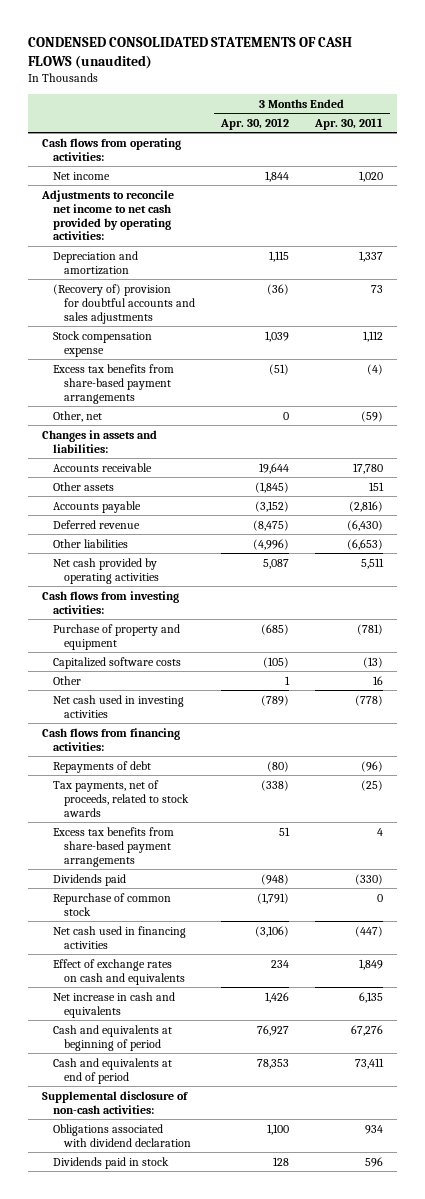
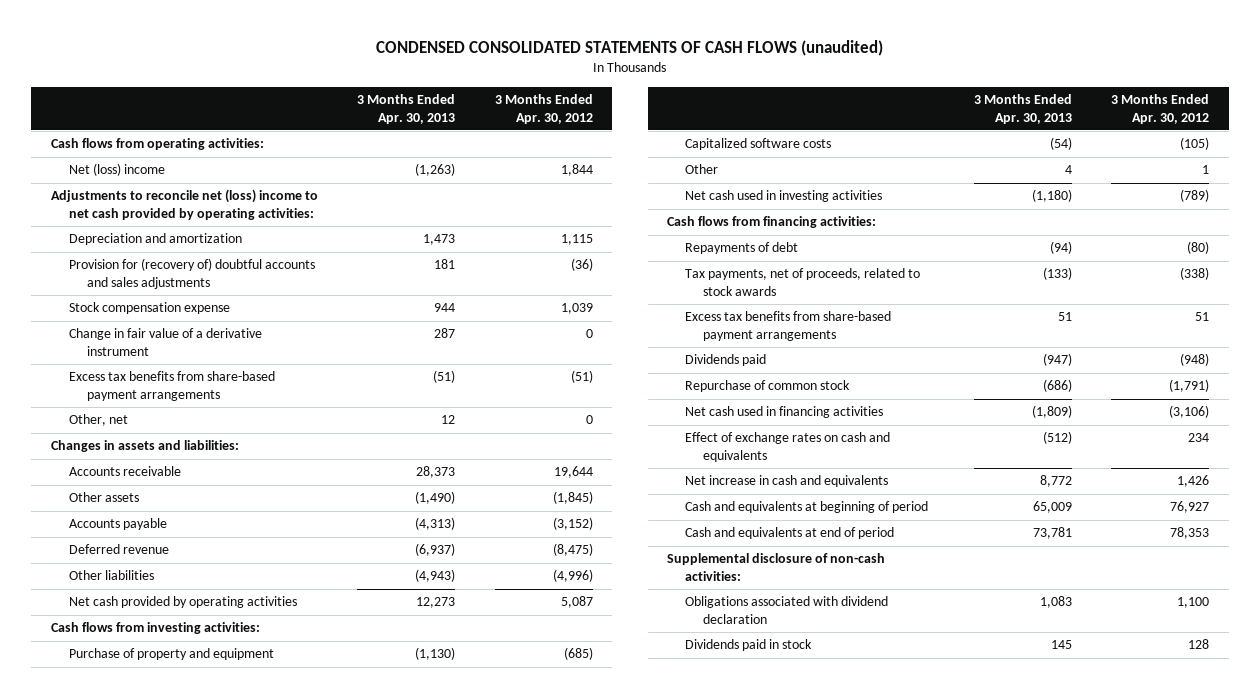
[314,117,384,130] Apr. 30, 2011 -> none
none -> [357,93,456,124] 3 Months Ended Apr. 30, 2013
[52,171,110,180] Net income -> [68,163,165,177] Net (loss) income
[40,189,174,241] Adjustments to reconcile net income to net cash provided by operating activities: -> [50,189,318,221] Adjustments to reconcile net (loss) income to net cash provided by operating activities:
[52,283,195,324] (Recovery of) provision for doubtful accounts and sales adjustments -> [68,258,315,290] Provision for (recovery of) doubtful accounts and sales adjustments
none -> [68,328,262,357] Change in fair value of a derivative instrument

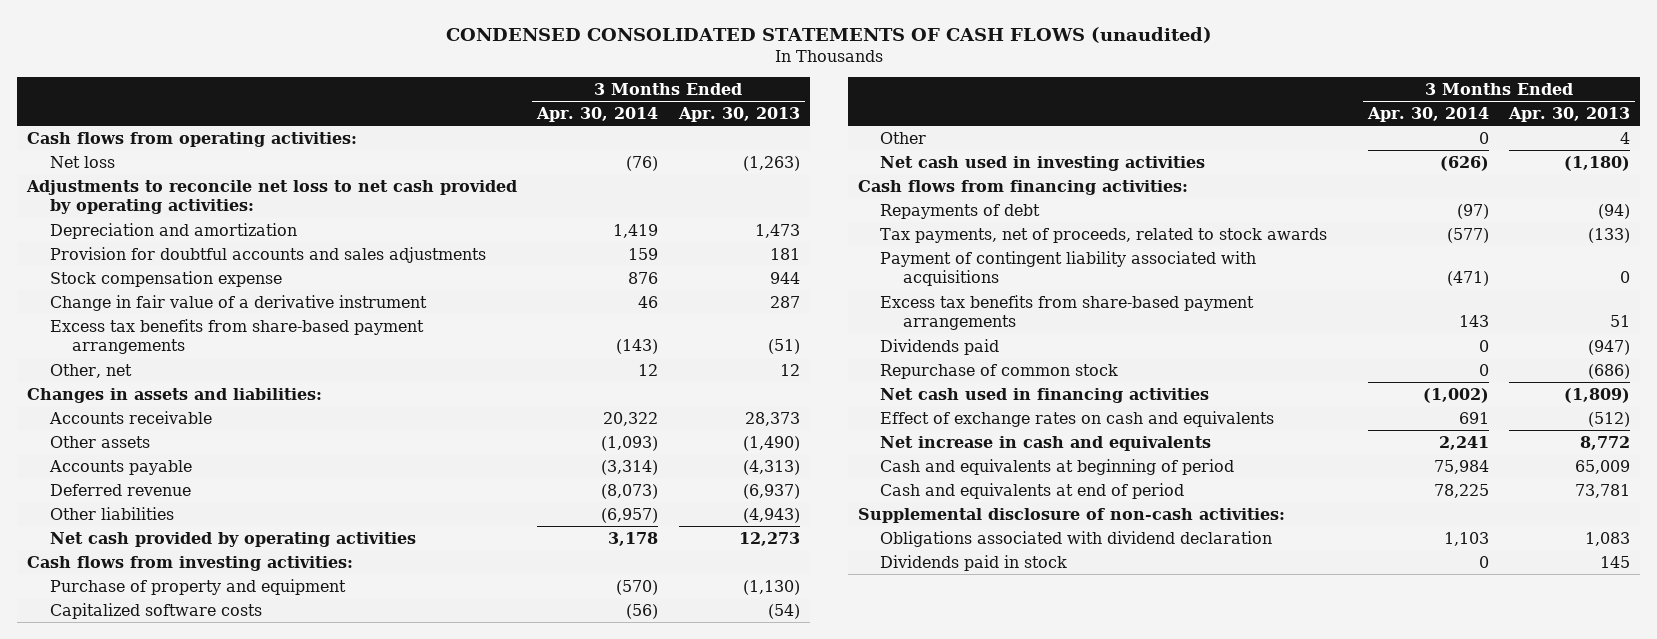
[494,93,593,124] 3 Months Ended Apr. 30, 2012 -> none
none -> [536,106,659,122] Apr. 30, 2014
[68,163,165,177] Net (loss) income -> [49,155,115,168] Net loss
[50,189,318,221] Adjustments to reconcile net (loss) income to net cash provided by operating activities: -> [26,179,518,215] Adjustments to reconcile net loss to net cash provided by operating activities:
[68,258,315,290] Provision for (recovery of) doubtful accounts and sales adjustments -> [49,246,486,263] Provision for doubtful accounts and sales adjustments
none -> [880,250,1257,287] Payment of contingent liability associated with acquisitions

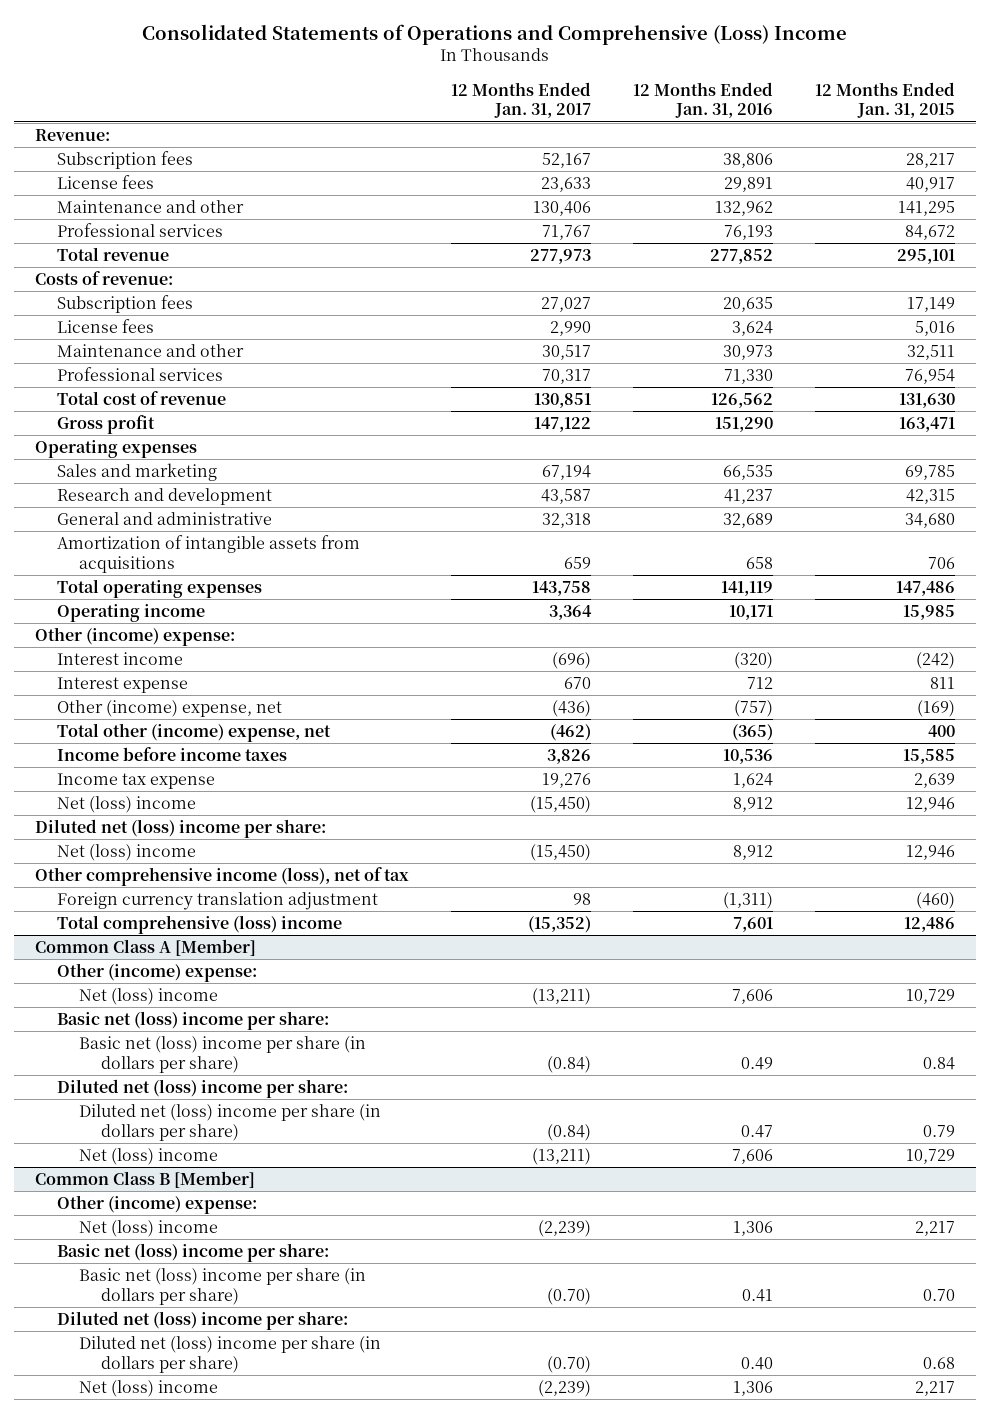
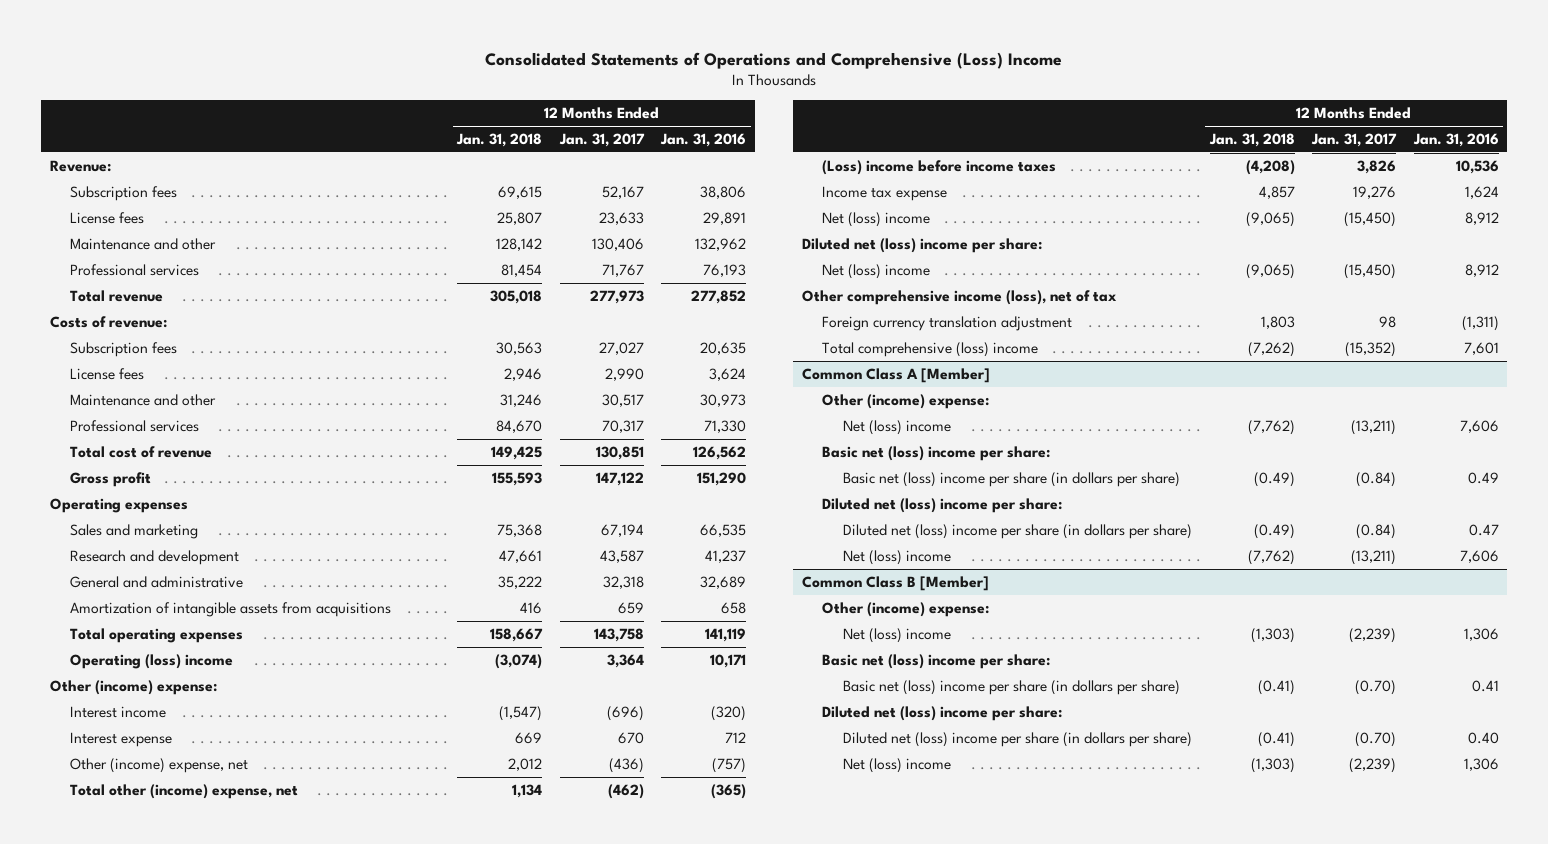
[815,81,956,119] 12 Months Ended Jan. 31, 2015 -> none
none -> [456,133,543,148] Jan. 31, 2018
[57,604,206,623] Operating income -> [70,653,234,669] Operating (loss) income
[57,747,288,762] Income before income taxes -> [822,159,1057,175] (Loss) income before income taxes

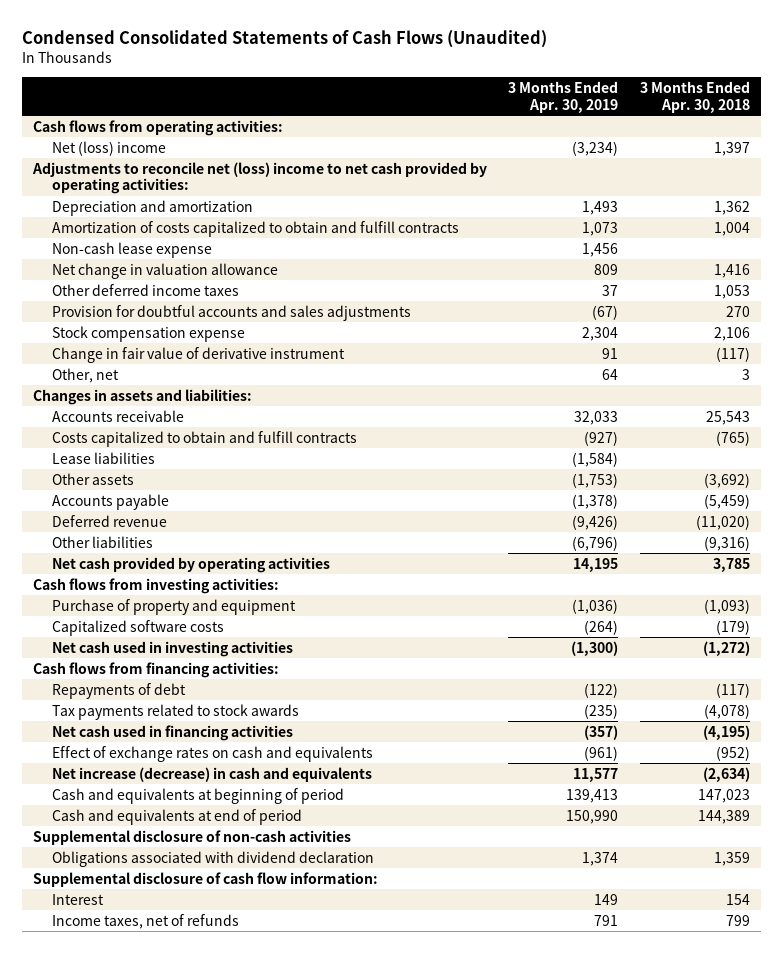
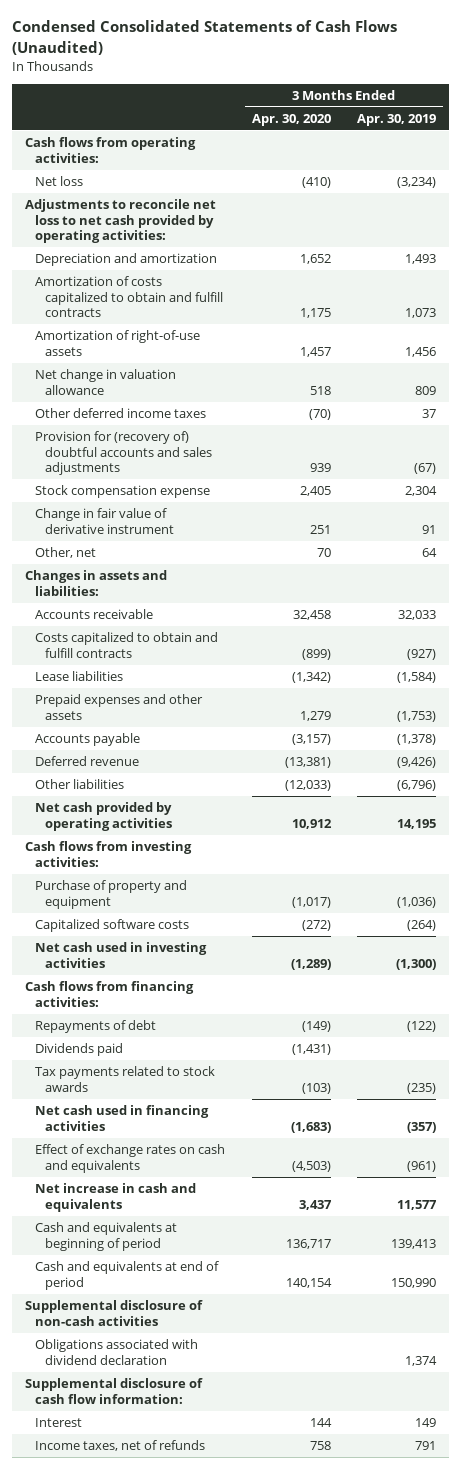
[639,81,750,113] 3 Months Ended Apr. 30, 2018 -> none
none -> [251,114,331,127] Apr. 30, 2020
[52,140,167,156] Net (loss) income -> [35,176,84,187] Net loss
[31,161,487,195] Adjustments to reconcile net (loss) income to net cash provided by operating activities: -> [24,199,216,244] Adjustments to reconcile net loss to net cash provided by operating activities:
[52,241,213,258] Non-cash lease expense -> [35,330,201,356] Amortization of right-of-use assets
[52,304,412,321] Provision for doubtful accounts and sales adjustments -> [35,431,213,476] Provision for (recovery of) doubtful accounts and sales adjustments
[52,472,135,485] Other assets -> [35,694,204,720] Prepaid expenses and other assets
none -> [35,1043,124,1057] Dividends paid
[52,766,373,782] Net increase (decrease) in cash and equivalents -> [35,1183,197,1212] Net increase in cash and equivalents

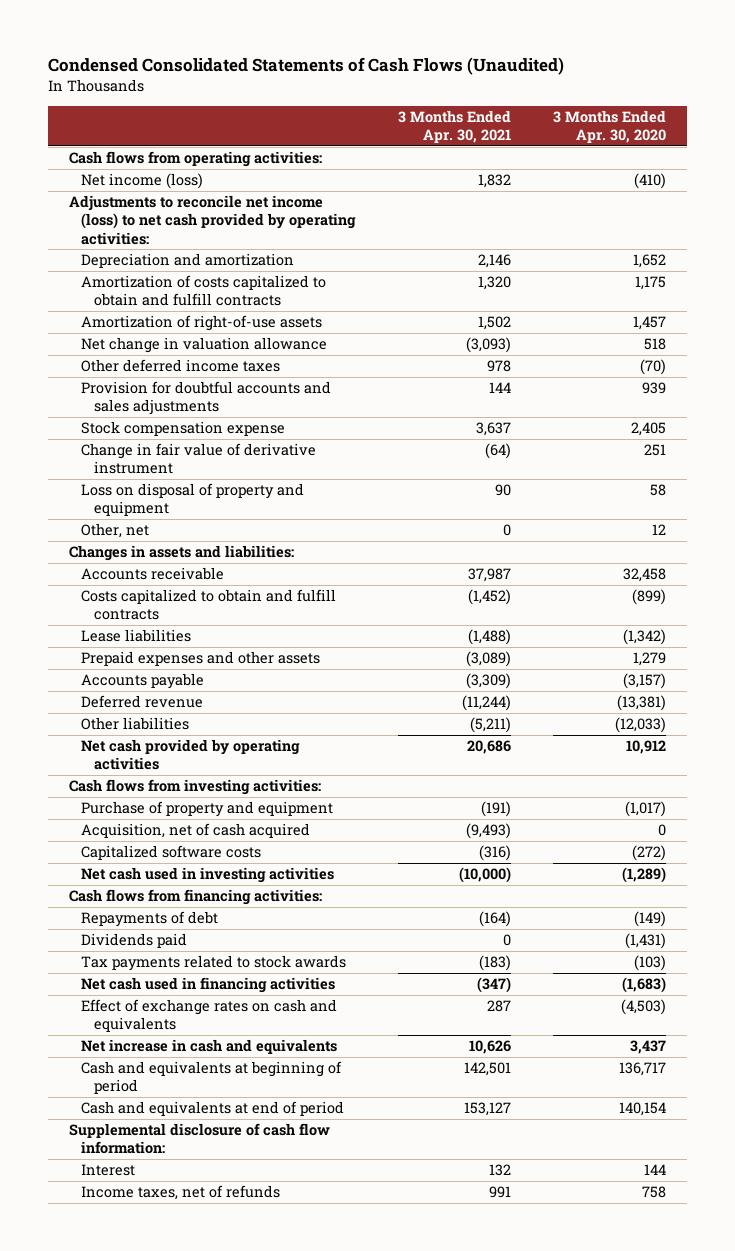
[357,114,437,127] Apr. 30, 2019 -> none
none -> [397,109,511,144] 3 Months Ended Apr. 30, 2021
[35,176,84,187] Net loss -> [81,173,204,190] Net income (loss)
[24,199,216,244] Adjustments to reconcile net loss to net cash provided by operating activities: -> [69,195,357,245] Adjustments to reconcile net income (loss) to net cash provided by operating activities:
[35,431,213,476] Provision for (recovery of) doubtful accounts and sales adjustments -> [81,381,332,416] Provision for doubtful accounts and sales adjustments
none -> [81,483,305,517] Loss on disposal of property and equipment
[316,548,331,558] 70 -> [651,524,666,536] 12
none -> [81,823,311,839] Acquisition, net of cash acquired
[24,1300,203,1326] Supplemental disclosure of non-cash activities -> none
[35,1339,199,1365] Obligations associated with dividend declaration -> none

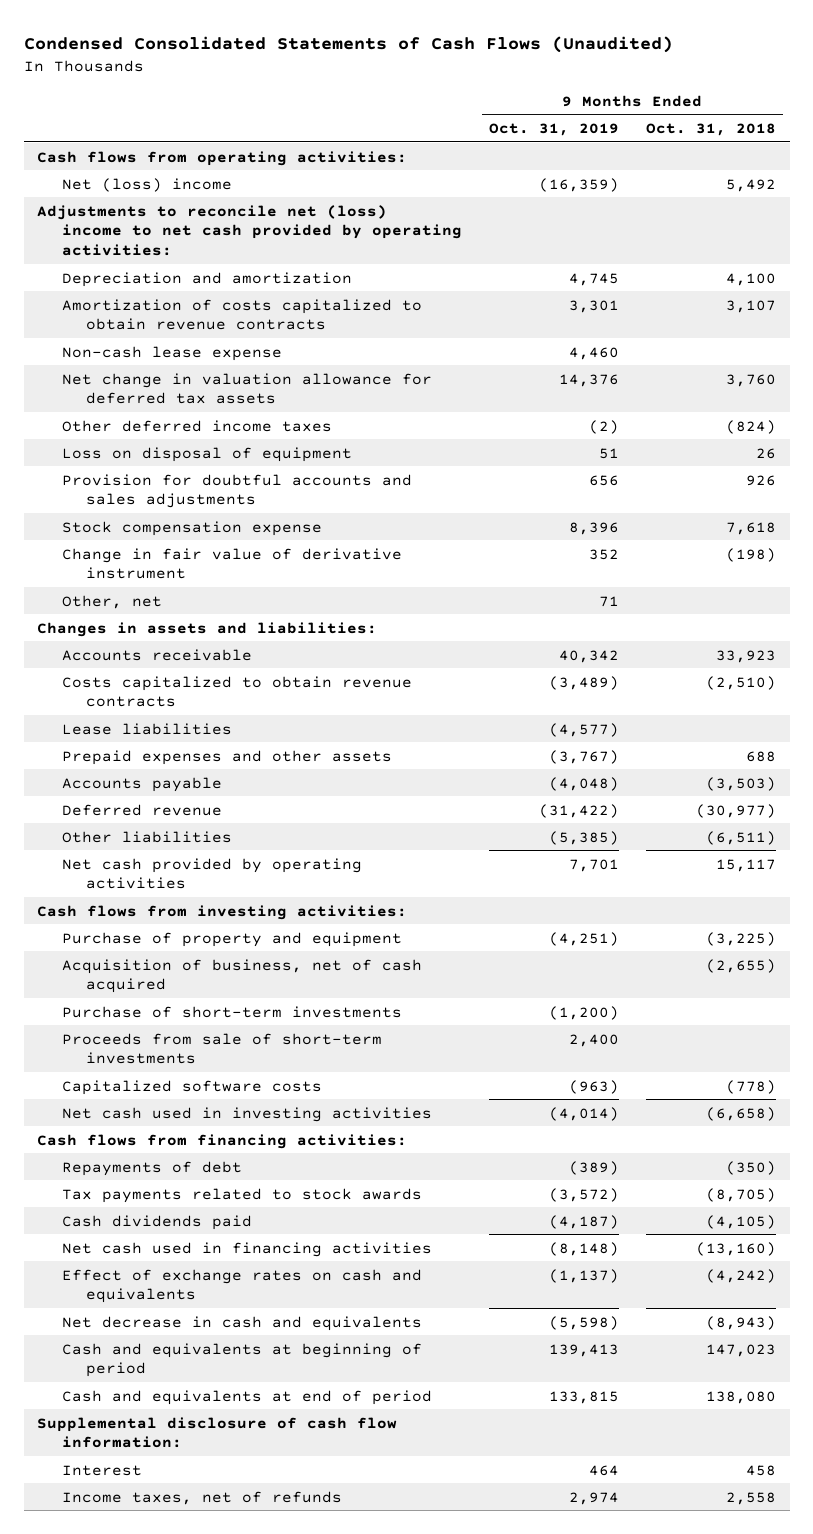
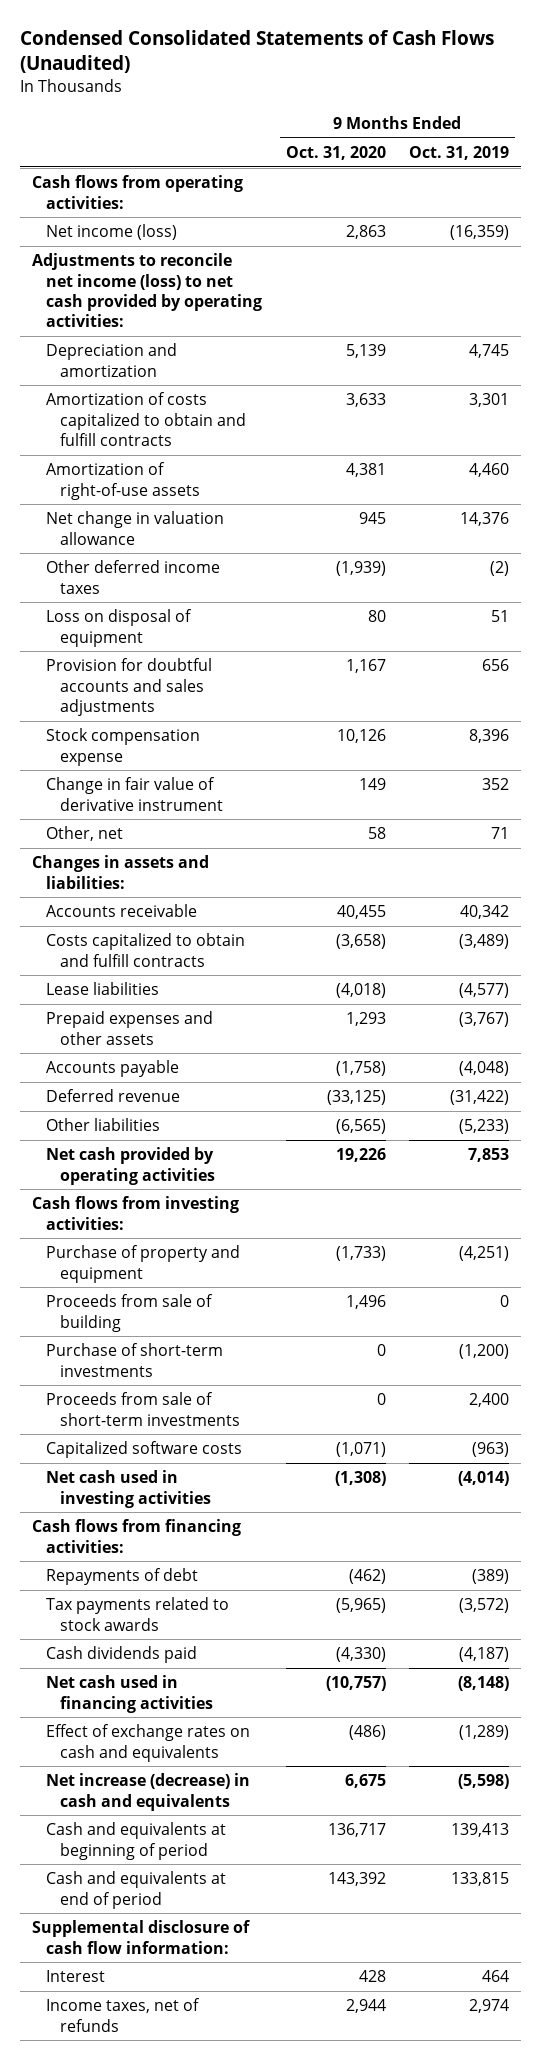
[645,122,776,136] Oct. 31, 2018 -> none
none -> [285,146,386,161] Oct. 31, 2020
[61,177,232,192] Net (loss) income -> [45,224,177,241] Net income (loss)
[37,204,462,256] Adjustments to reconcile net (loss) income to net cash provided by operating activities: -> [31,253,262,327] Adjustments to reconcile net income (loss) to net cash provided by operating activities:
[61,298,422,331] Amortization of costs capitalized to obtain revenue contracts -> [45,392,246,446] Amortization of costs capitalized to obtain and fulfill contracts
[61,345,282,361] Non-cash lease expense -> [45,462,200,500] Amortization of right-of-use assets
[61,372,432,405] Net change in valuation allowance for deferred tax assets -> [45,511,224,545] Net change in valuation allowance
[61,675,412,708] Costs capitalized to obtain revenue contracts -> [45,933,245,967] Costs capitalized to obtain and fulfill contracts
[548,830,619,845] (5,385) -> [459,1119,510,1135] (5,233)
[568,858,619,872] 7,701 -> [468,1148,510,1163] 7,853
[61,958,422,994] Acquisition of business, net of cash acquired -> none
none -> [45,1294,213,1332] Proceeds from sale of building
[548,1268,619,1283] (1,137) -> [459,1725,510,1741] (1,289)
[61,1315,422,1331] Net decrease in cash and equivalents -> [45,1773,250,1811] Net increase (decrease) in cash and equivalents

